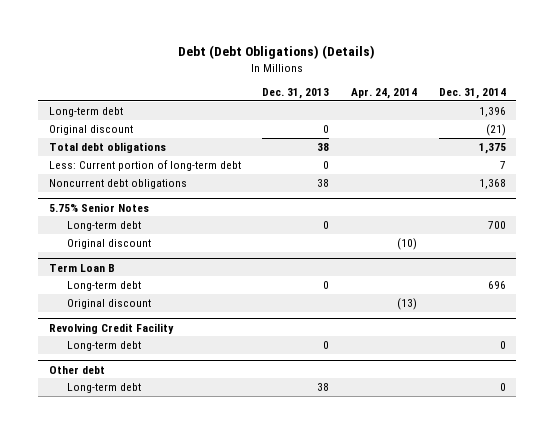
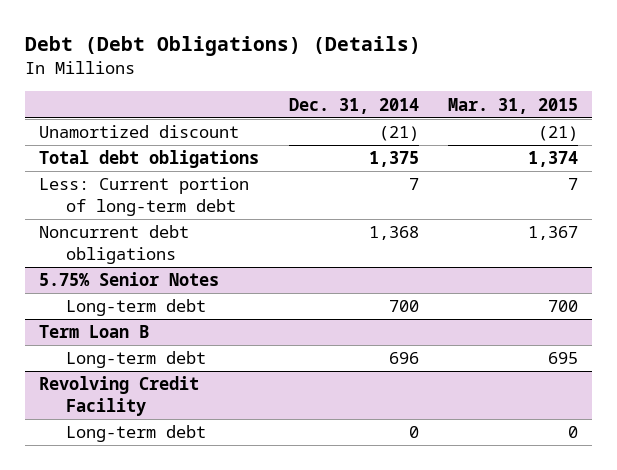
[262,88,330,100] Dec. 31, 2013 -> none
[350,88,417,100] Apr. 24, 2014 -> none
none -> [447,97,578,114] Mar. 31, 2015
[48,106,123,117] Long-term debt -> none
[48,124,133,135] Original discount -> none
none -> [39,125,240,139] Unamortized discount
[66,238,151,249] Original discount -> none
[66,298,151,309] Original discount -> none
[48,365,105,374] Other debt -> none
[66,382,141,393] Long-term debt -> none

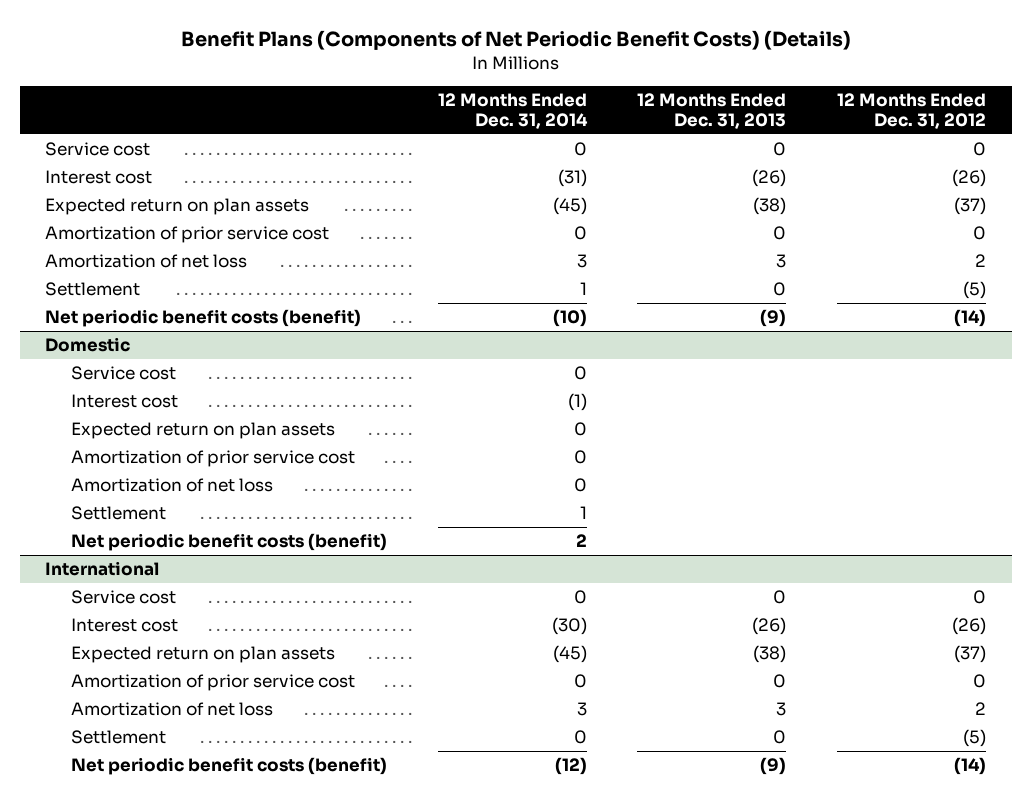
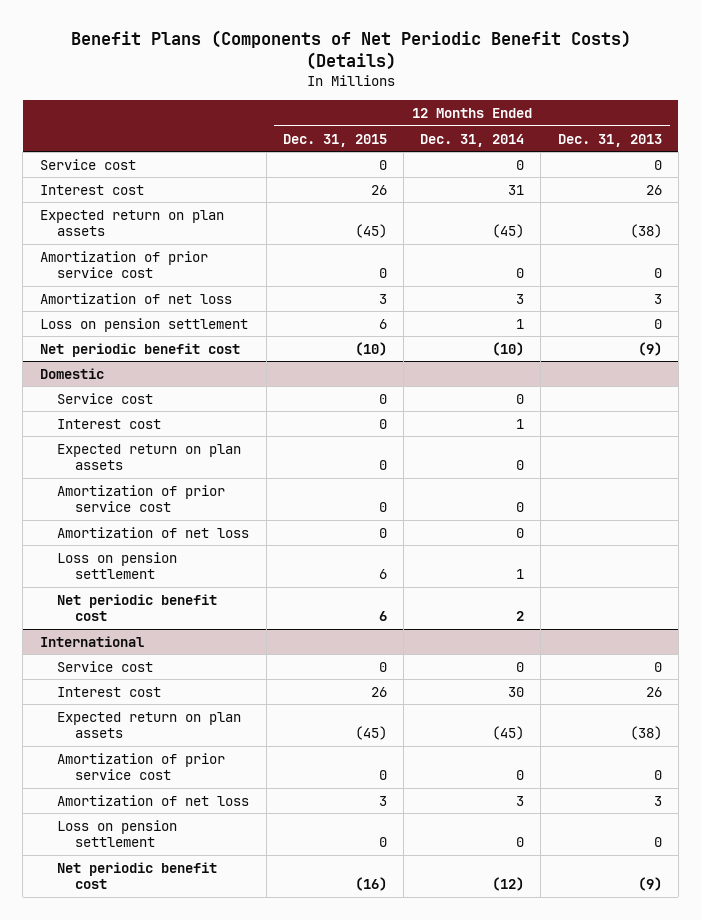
[837,92,987,130] 12 Months Ended Dec. 31, 2012 -> none
none -> [282,133,387,147] Dec. 31, 2015
[557,168,587,187] (31) -> [508,184,525,195] 31
[752,168,787,187] (26) -> [645,184,662,195] 26
[44,281,140,296] Settlement -> [39,317,248,332] Loss on pension settlement
[44,308,361,327] Net periodic benefit costs (benefit) -> [39,342,240,357] Net periodic benefit cost
[567,392,587,411] (1) -> [516,418,525,429] 1
[71,505,167,520] Settlement -> [57,551,178,580] Loss on pension settlement
[71,532,388,551] Net periodic benefit costs (benefit) -> [57,593,218,622] Net periodic benefit cost
[551,616,587,635] (30) -> [508,686,525,697] 30
[752,616,787,635] (26) -> [645,686,662,697] 26
[71,729,167,744] Settlement -> [57,819,178,848] Loss on pension settlement
[71,756,388,775] Net periodic benefit costs (benefit) -> [57,861,218,890] Net periodic benefit cost

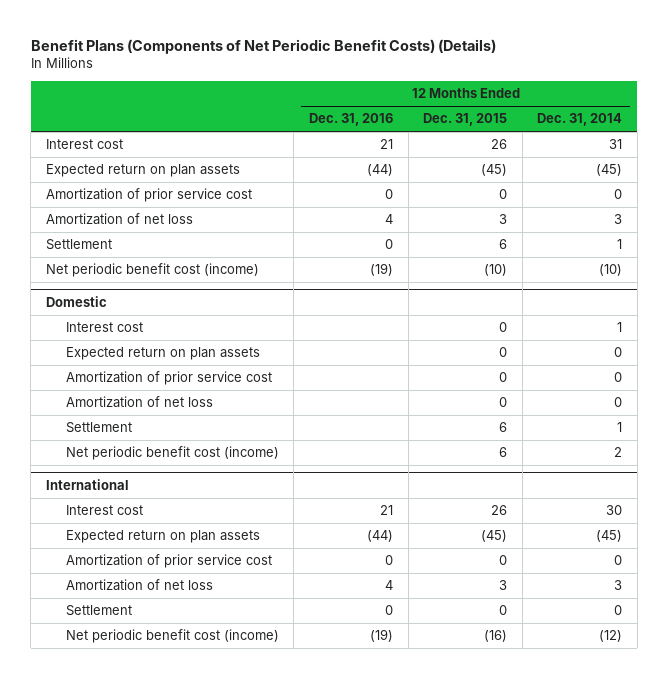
[557,133,662,147] Dec. 31, 2013 -> none
none -> [309,113,394,127] Dec. 31, 2016
[39,158,136,170] Service cost -> none
[39,317,248,332] Loss on pension settlement -> [45,239,112,251] Settlement
[39,342,240,357] Net periodic benefit cost -> [45,263,259,278] Net periodic benefit cost (income)
[57,392,154,404] Service cost -> none
[57,551,178,580] Loss on pension settlement -> [65,422,132,434] Settlement
[57,593,218,622] Net periodic benefit cost -> [65,446,279,461] Net periodic benefit cost (income)
[57,660,154,672] Service cost -> none
[57,819,178,848] Loss on pension settlement -> [65,605,132,617] Settlement
[57,861,218,890] Net periodic benefit cost -> [65,629,279,644] Net periodic benefit cost (income)

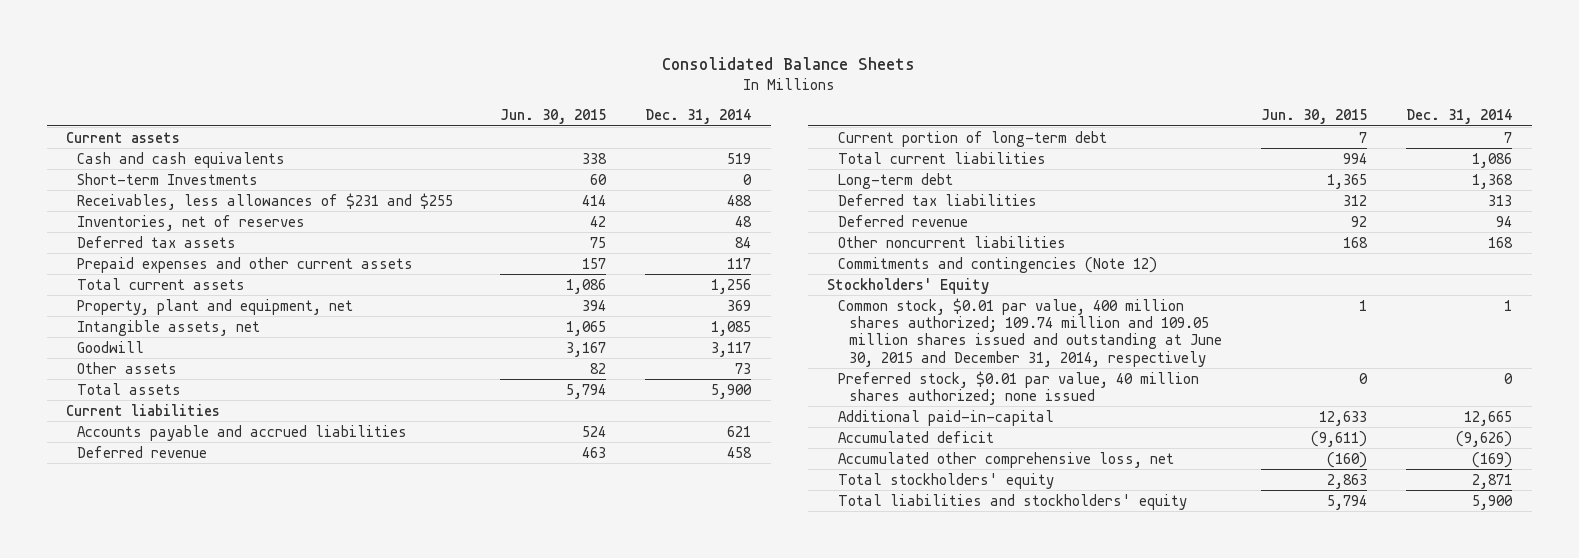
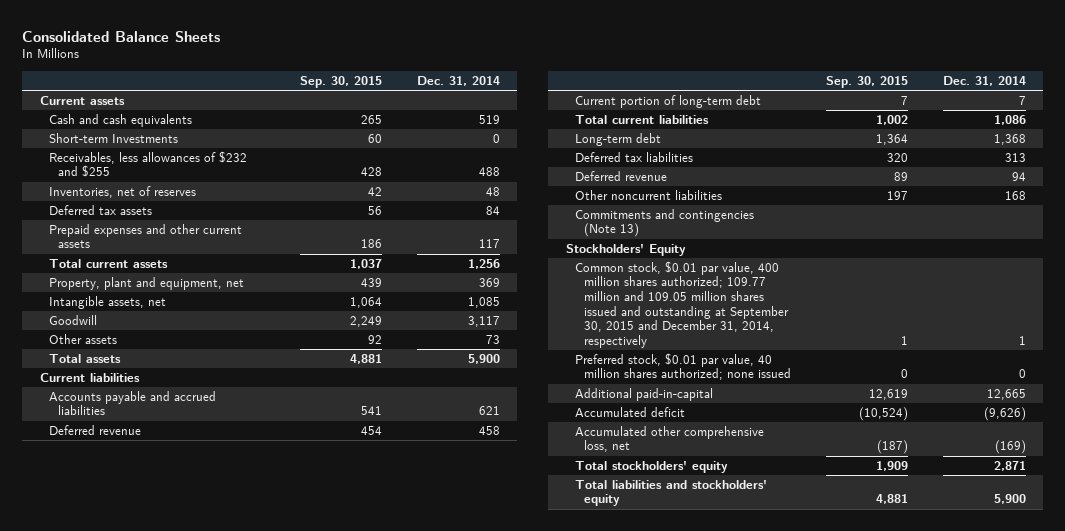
[500,109,607,125] Jun. 30, 2015 -> none
none -> [299,75,382,88] Sep. 30, 2015
[77,192,454,210] Receivables, less allowances of $231 and $255 -> [48,150,247,178] Receivables, less allowances of $232 and $255
[838,256,1158,273] Commitments and contingencies (Note 12) -> [574,208,754,238] Commitments and contingencies (Note 13)
[838,297,1223,367] Common stock, $0.01 par value, 400 million shares authorized; 109.74 million and 109.05 million shares issued and outstanding at June 30, 2015 and December 31, 2014, respectively -> [574,260,789,348] Common stock, $0.01 par value, 400 million shares authorized; 109.77 million and 109.05 million shares issued and outstanding at September 30, 2015 and December 31, 2014, respectively

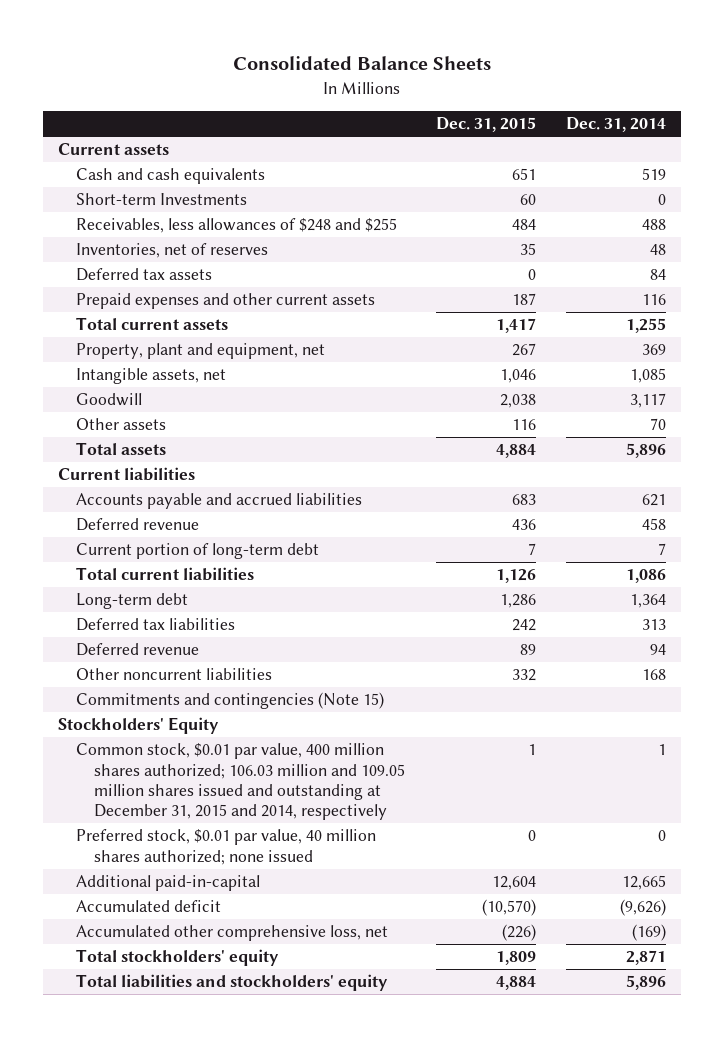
[299,75,382,88] Sep. 30, 2015 -> none
none -> [435,117,536,133] Dec. 31, 2015
[48,150,247,178] Receivables, less allowances of $232 and $255 -> [76,218,398,234] Receivables, less allowances of $248 and $255
[478,239,500,249] 117 -> [642,294,667,306] 116
[467,258,500,269] 1,256 -> [626,318,667,334] 1,255
[485,334,500,344] 73 -> [650,418,667,431] 70
[467,353,500,364] 5,900 -> [626,443,667,459] 5,896
[993,133,1026,145] 1,368 -> [630,594,667,609] 1,364
[574,208,754,238] Commitments and contingencies (Note 13) -> [76,692,385,710] Commitments and contingencies (Note 15)
[574,260,789,348] Common stock, $0.01 par value, 400 million shares authorized; 109.77 million and 109.05 million shares issued and outstanding at September 30, 2015 and December 31, 2014, respectively -> [76,743,405,821] Common stock, $0.01 par value, 400 million shares authorized; 106.03 million and 109.05 million shares issued and outstanding at December 31, 2015 and 2014, respectively
[993,494,1026,505] 5,900 -> [626,975,667,991] 5,896

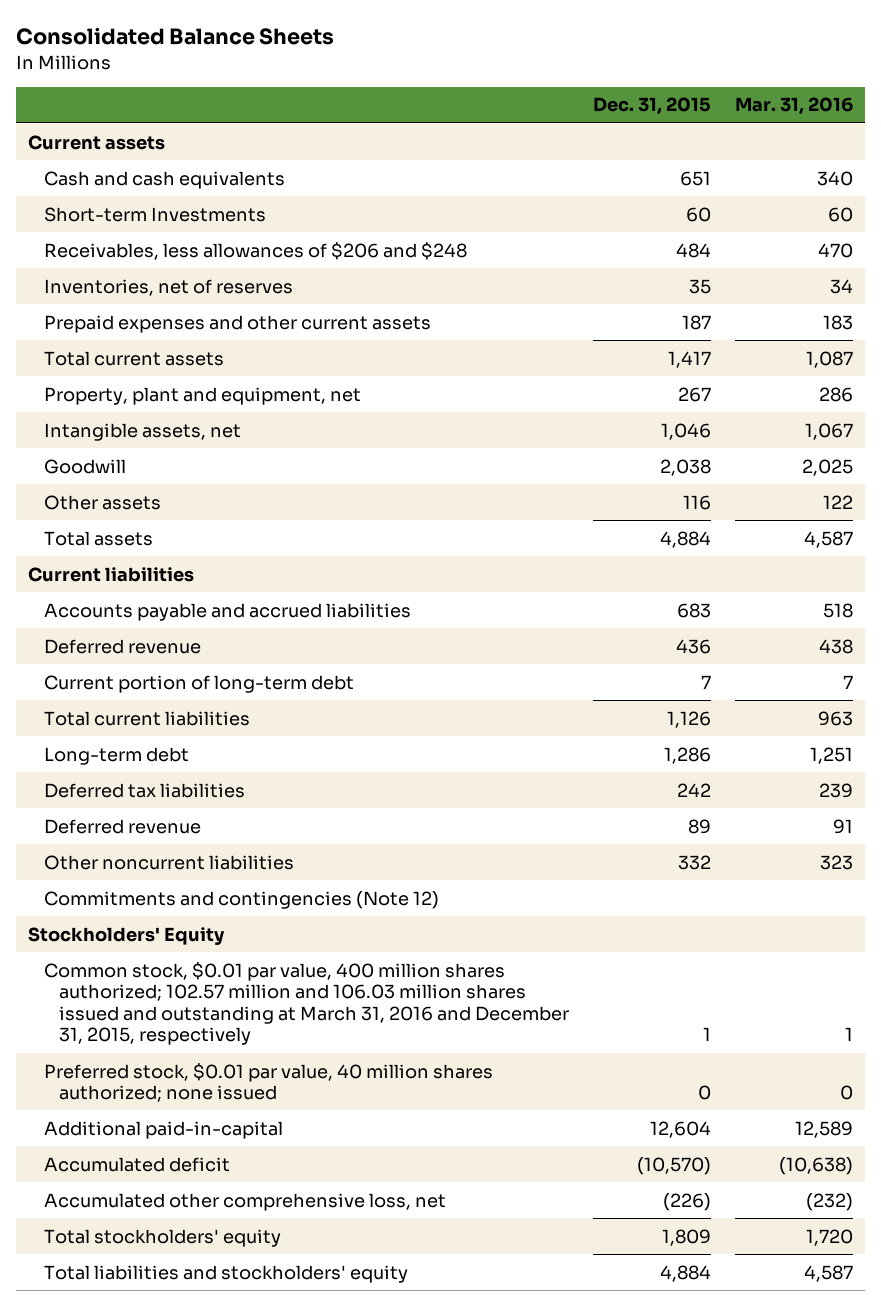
[566,117,667,133] Dec. 31, 2014 -> none
none -> [734,97,853,116] Mar. 31, 2016
[76,218,398,234] Receivables, less allowances of $248 and $255 -> [43,241,467,260] Receivables, less allowances of $206 and $248
[76,268,213,282] Deferred tax assets -> none
[76,692,385,710] Commitments and contingencies (Note 15) -> [43,890,439,909] Commitments and contingencies (Note 12)
[76,743,405,821] Common stock, $0.01 par value, 400 million shares authorized; 106.03 million and 109.05 million shares issued and outstanding at December 31, 2015 and 2014, respectively -> [43,961,570,1046] Common stock, $0.01 par value, 400 million shares authorized; 102.57 million and 106.03 million shares issued and outstanding at March 31, 2016 and December 31, 2015, respectively

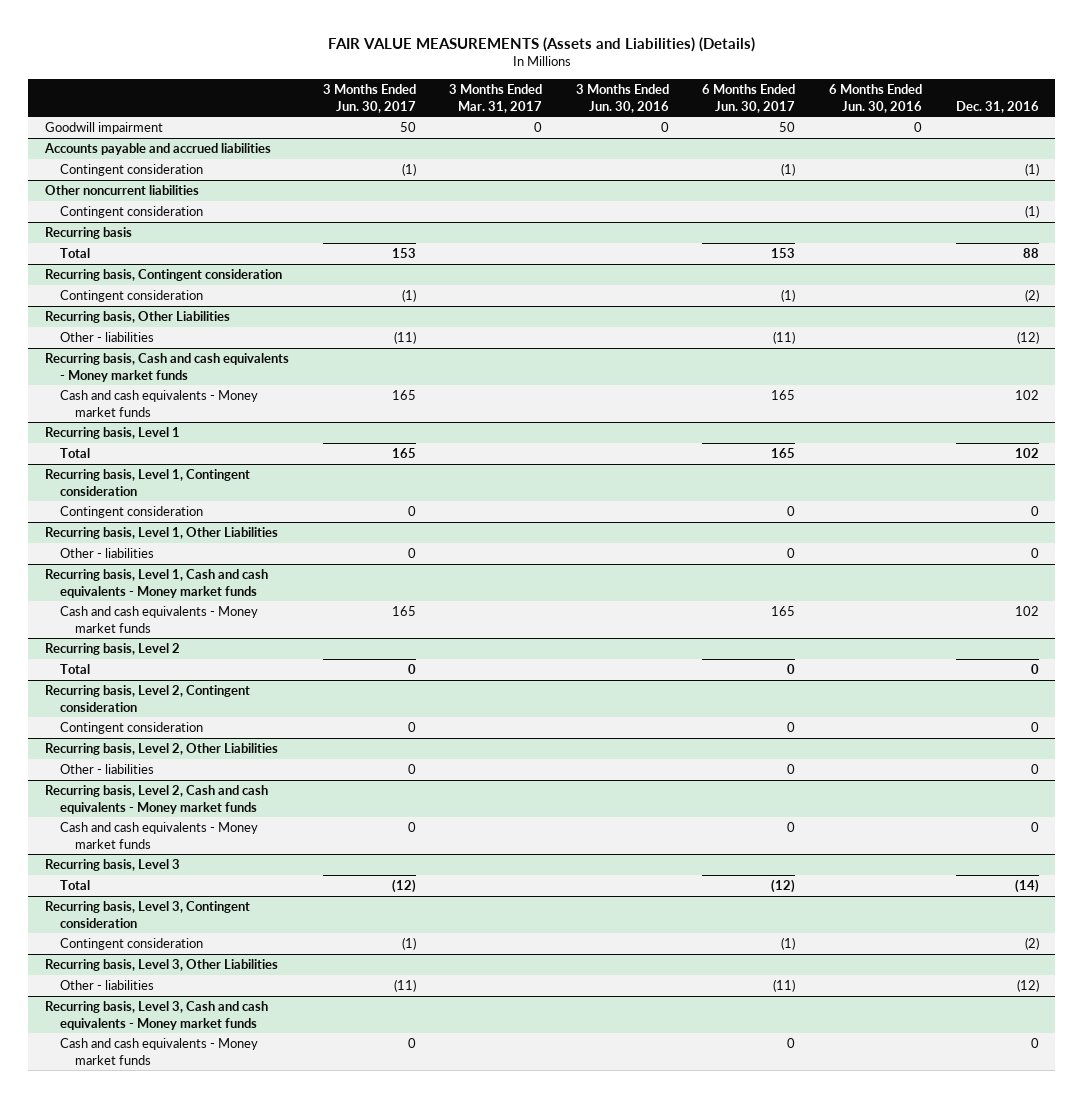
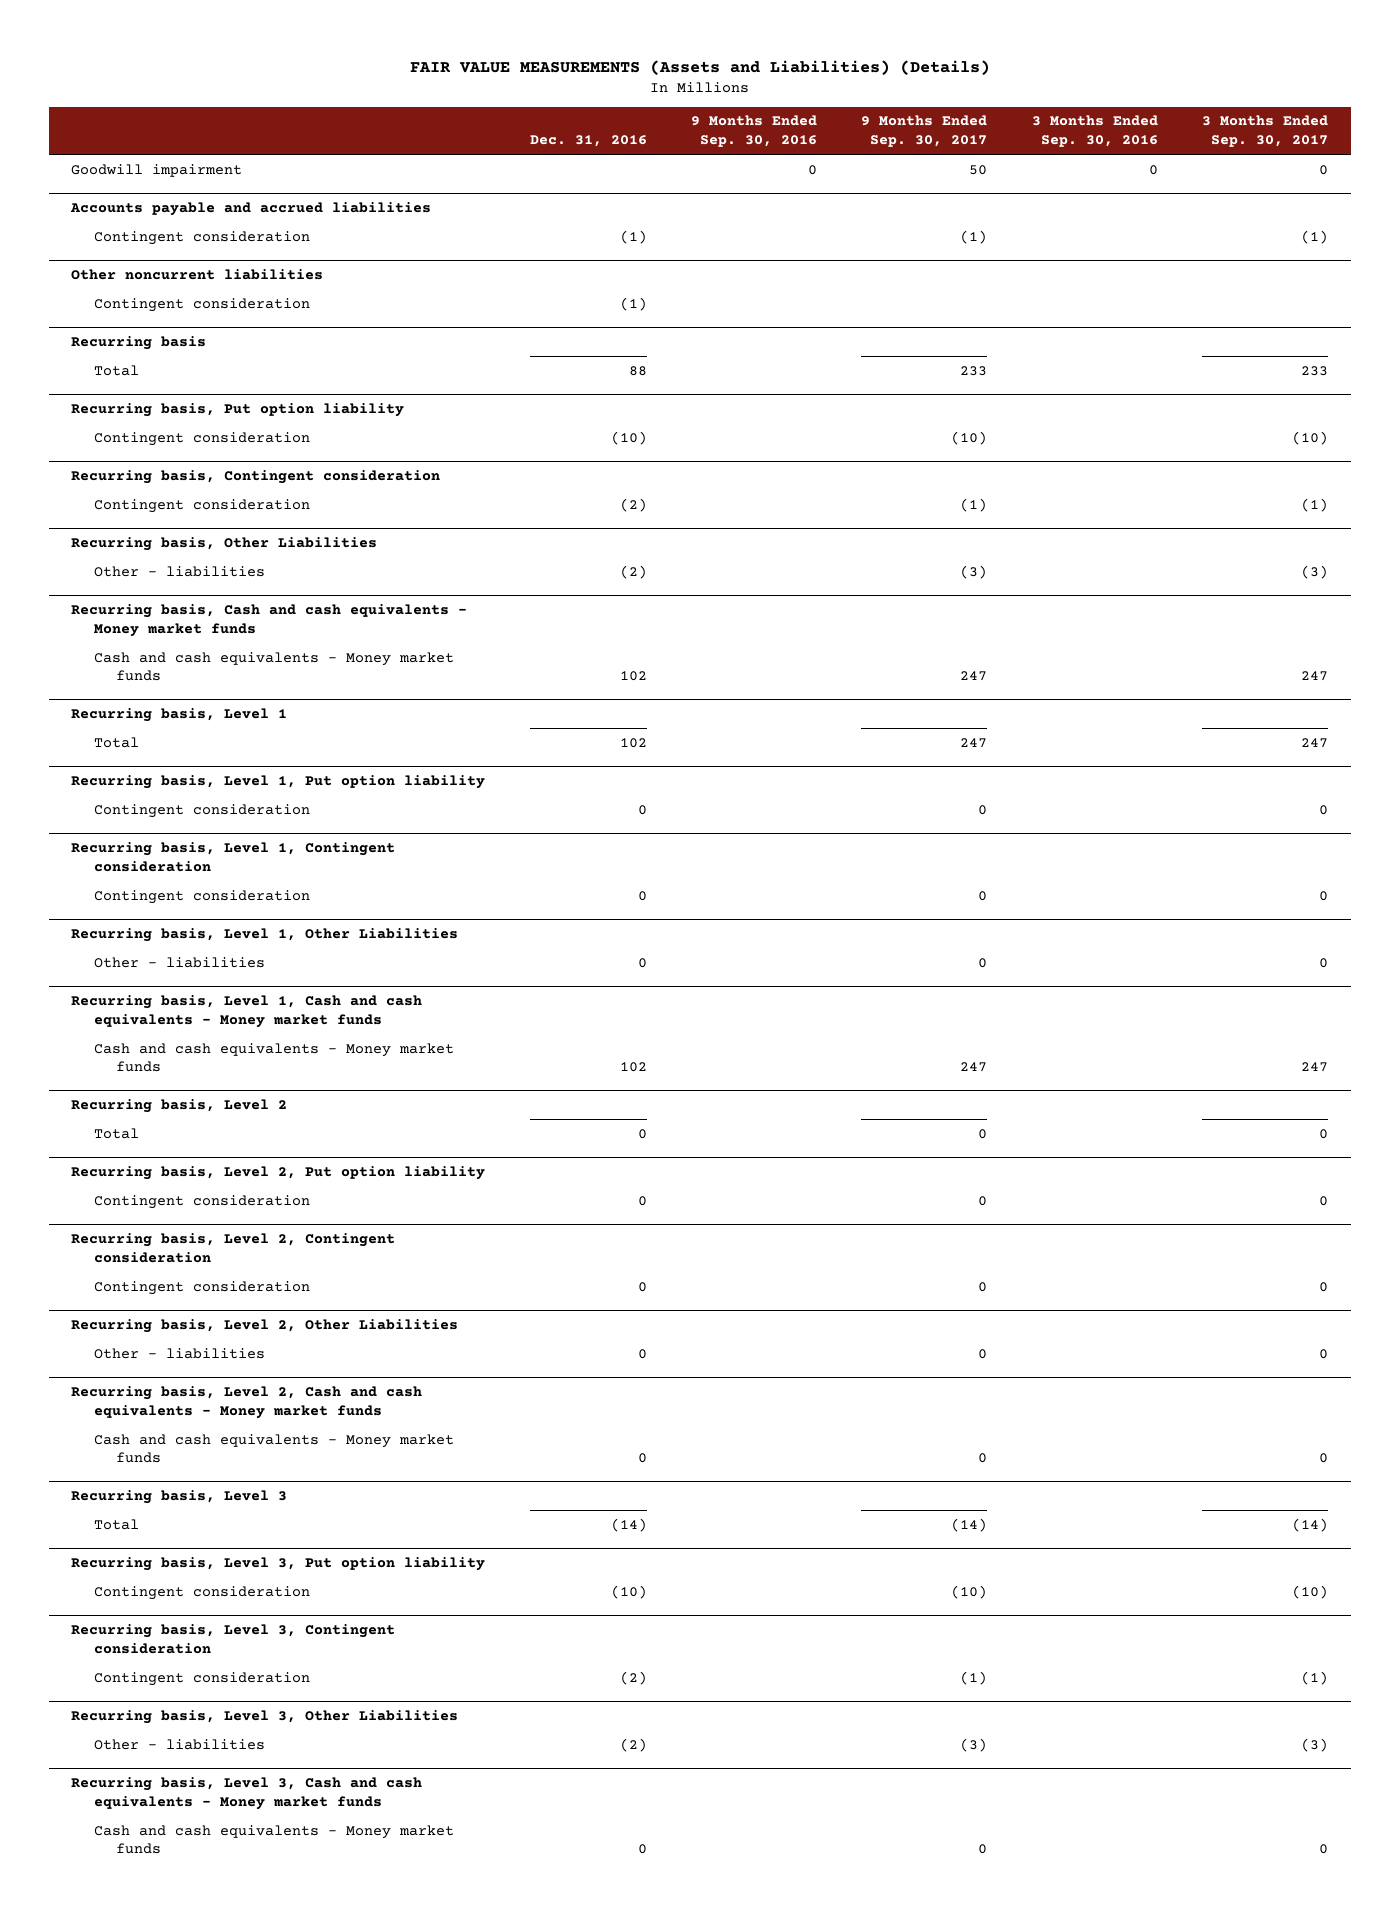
[322,84,416,113] 3 Months Ended Jun. 30, 2017 -> none
[449,84,543,113] 3 Months Ended Mar. 31, 2017 -> none
[575,84,669,113] 3 Months Ended Jun. 30, 2016 -> none
[702,84,796,113] 6 Months Ended Jun. 30, 2017 -> none
[829,84,923,113] 6 Months Ended Jun. 30, 2016 -> none
none -> [691,115,818,148] 9 Months Ended Sep. 30, 2016
none -> [861,115,988,148] 9 Months Ended Sep. 30, 2017
none -> [1031,115,1158,148] 3 Months Ended Sep. 30, 2016
none -> [1202,115,1329,148] 3 Months Ended Sep. 30, 2017
none -> [71,402,405,417] Recurring basis, Put option liability
none -> [93,431,310,446] Contingent consideration
[1016,331,1039,345] (12) -> [619,564,647,579] (2)
none -> [71,774,486,789] Recurring basis, Level 1, Put option liability
none -> [93,803,310,818] Contingent consideration
none -> [71,1165,486,1180] Recurring basis, Level 2, Put option liability
none -> [93,1194,310,1209] Contingent consideration
none -> [71,1556,486,1571] Recurring basis, Level 3, Put option liability
none -> [93,1585,310,1600] Contingent consideration
[1016,979,1039,993] (12) -> [619,1737,647,1752] (2)

